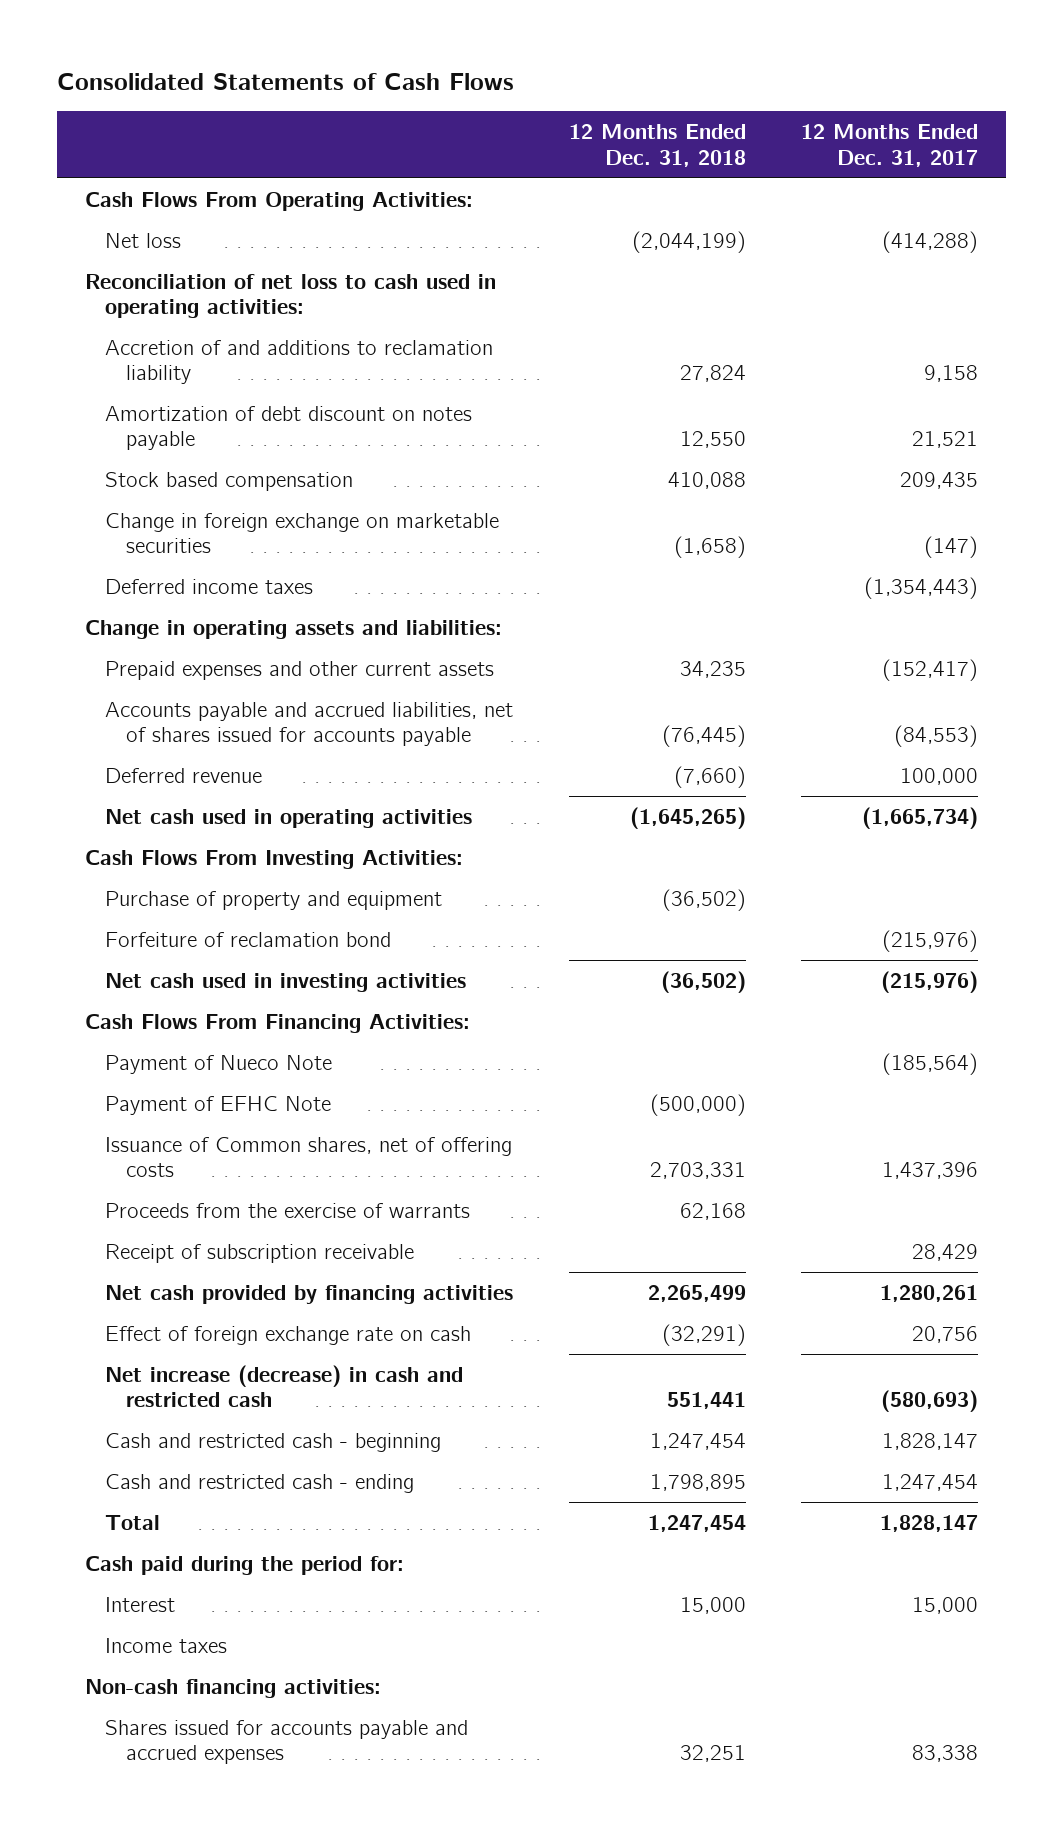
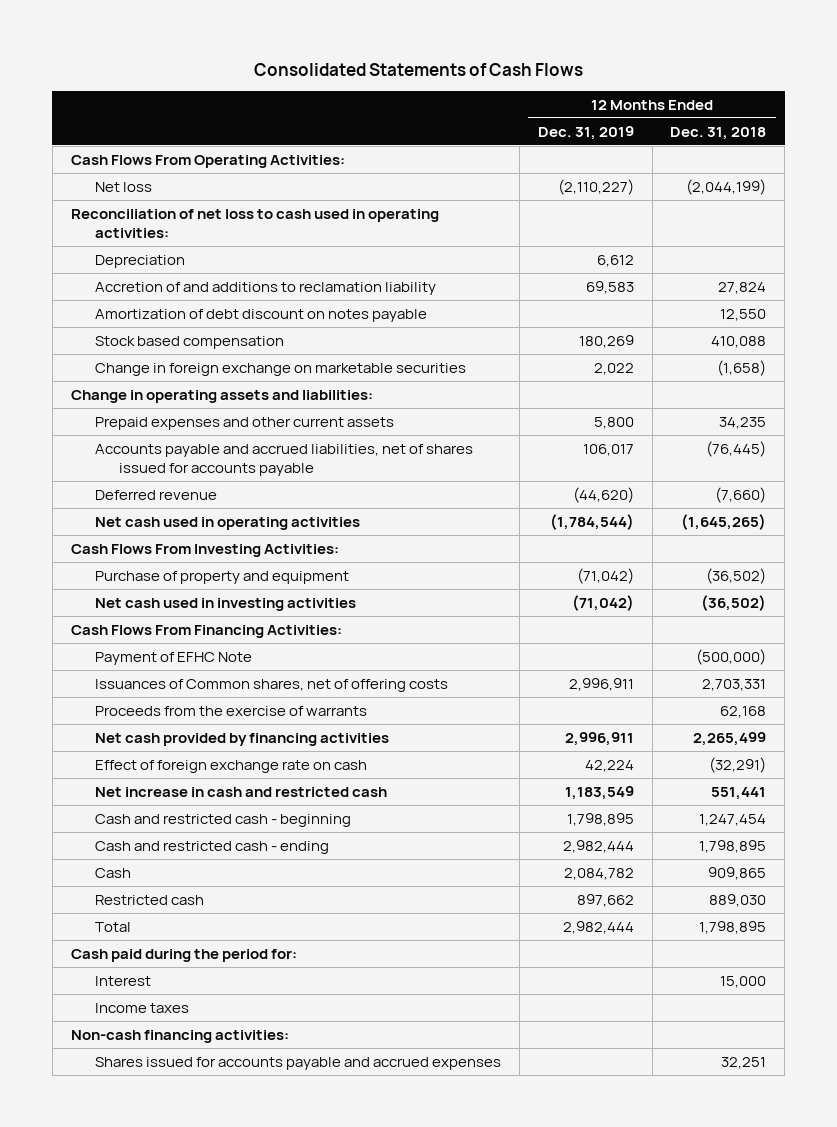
[801,123,979,167] 12 Months Ended Dec. 31, 2017 -> none
none -> [537,125,634,140] Dec. 31, 2019
none -> [94,255,185,269] Depreciation
[105,578,314,594] Deferred income taxes -> none
[105,931,392,947] Forfeiture of reclamation bond -> none
[105,1054,333,1074] Payment of Nueco Note -> none
[105,1136,513,1178] Issuance of Common shares, net of offering costs -> [94,679,448,693] Issuances of Common shares, net of offering costs
[105,1243,415,1263] Receipt of subscription receivable -> none
[105,1364,464,1408] Net increase (decrease) in cash and restricted cash -> [94,787,387,798] Net increase in cash and restricted cash
none -> [94,868,131,879] Cash
none -> [94,895,204,906] Restricted cash
[647,1514,746,1532] 1,247,454 -> [699,921,767,935] 1,798,895

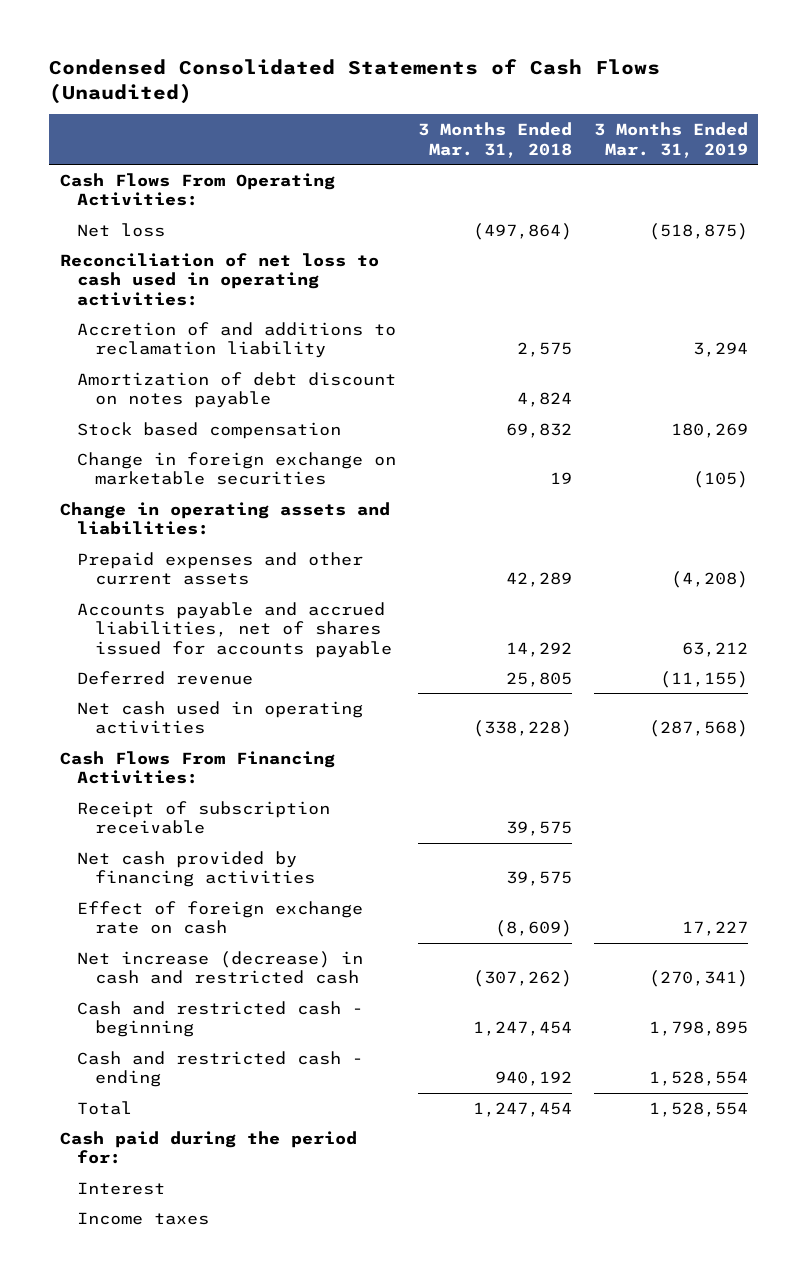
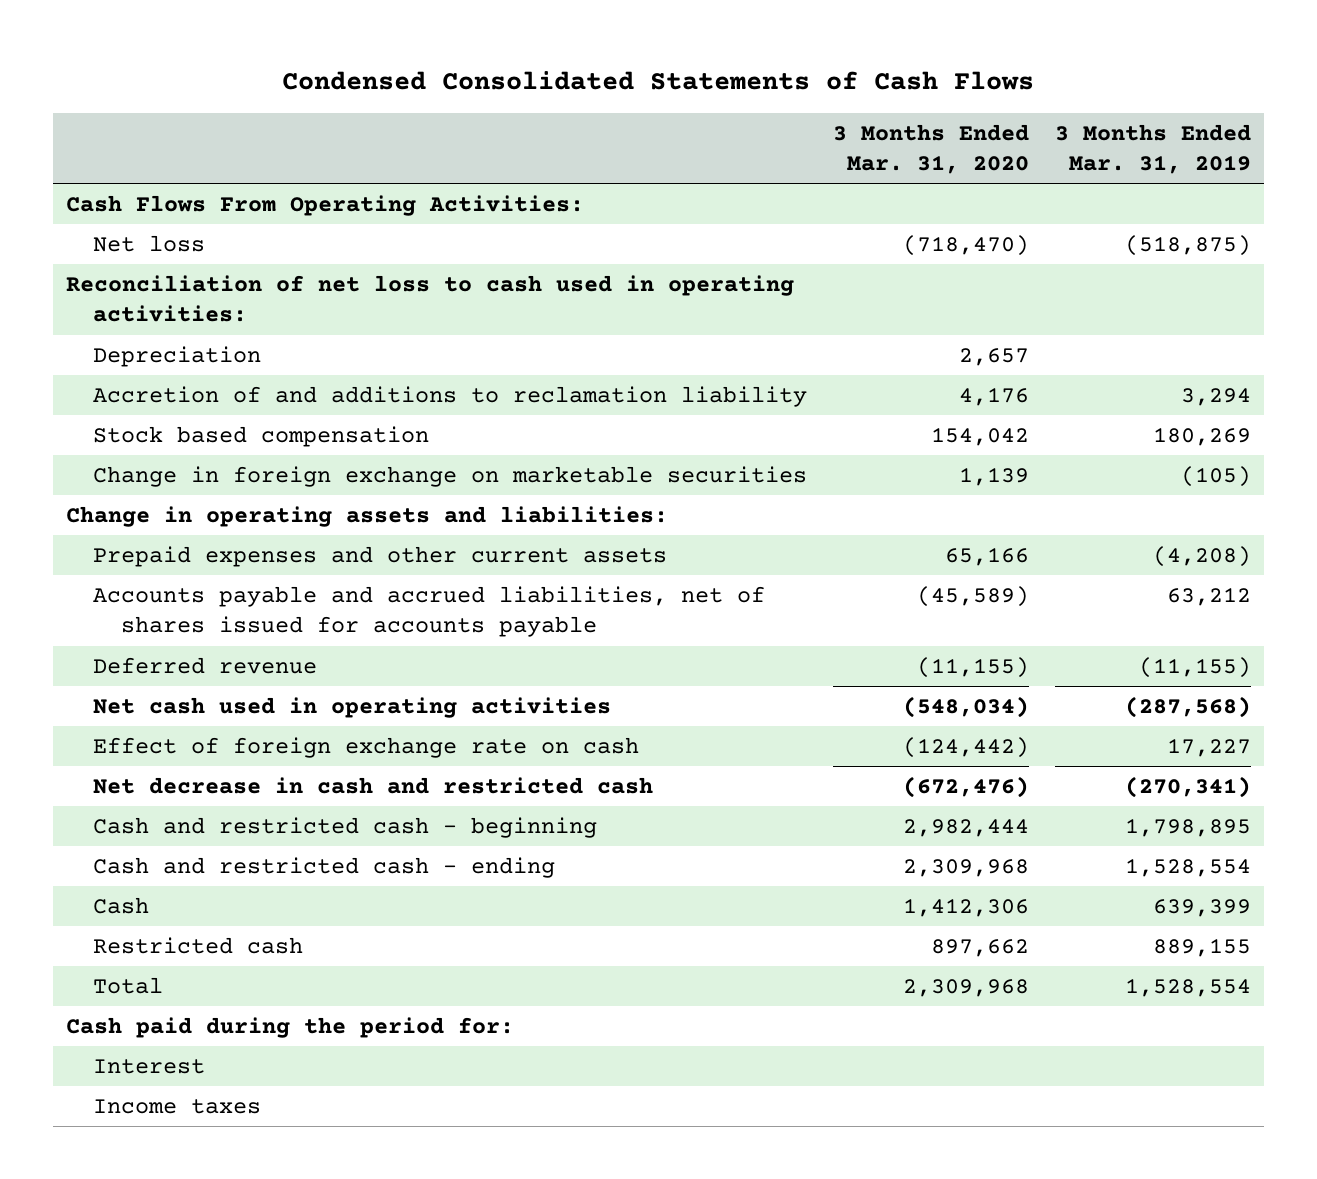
[49,58,661,104] Condensed Consolidated Statements of Cash Flows (Unaudited) -> [282,71,1035,91] Condensed Consolidated Statements of Cash Flows
[418,122,573,158] 3 Months Ended Mar. 31, 2018 -> none
none -> [833,123,1030,175] 3 Months Ended Mar. 31, 2020
none -> [93,345,262,367] Depreciation
[77,371,397,409] Amortization of debt discount on notes payable -> none
[60,750,336,785] Cash Flows From Financing Activities: -> none
[77,800,331,835] Receipt of subscription receivable -> none
[77,850,315,888] Net cash provided by financing activities -> none
[77,950,364,985] Net increase (decrease) in cash and restricted cash -> [93,776,654,794] Net decrease in cash and restricted cash
none -> [93,896,150,914] Cash
none -> [93,936,304,954] Restricted cash

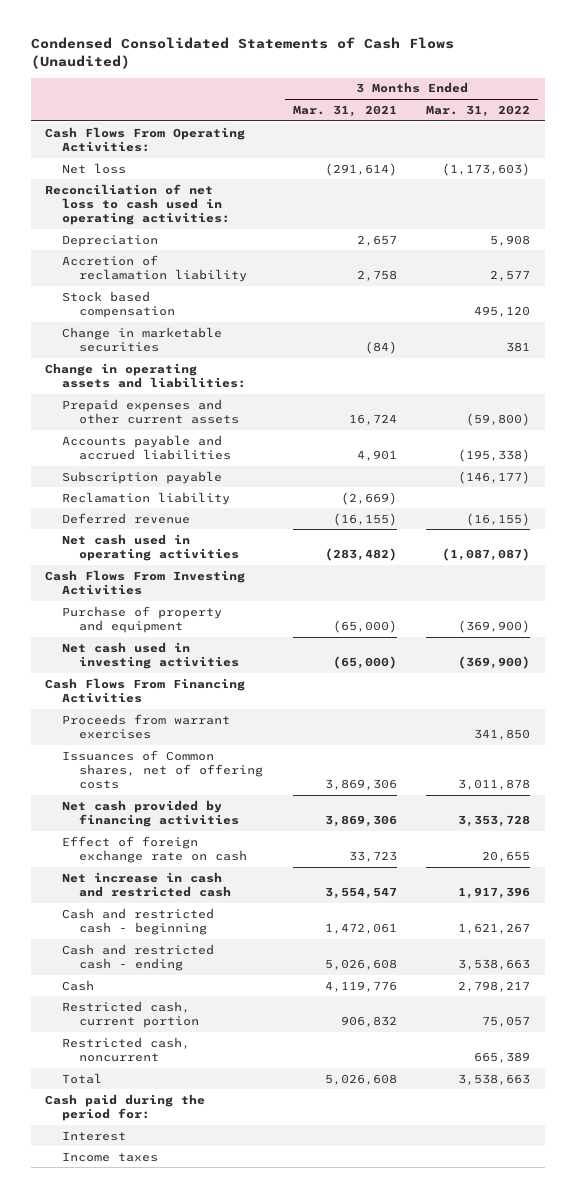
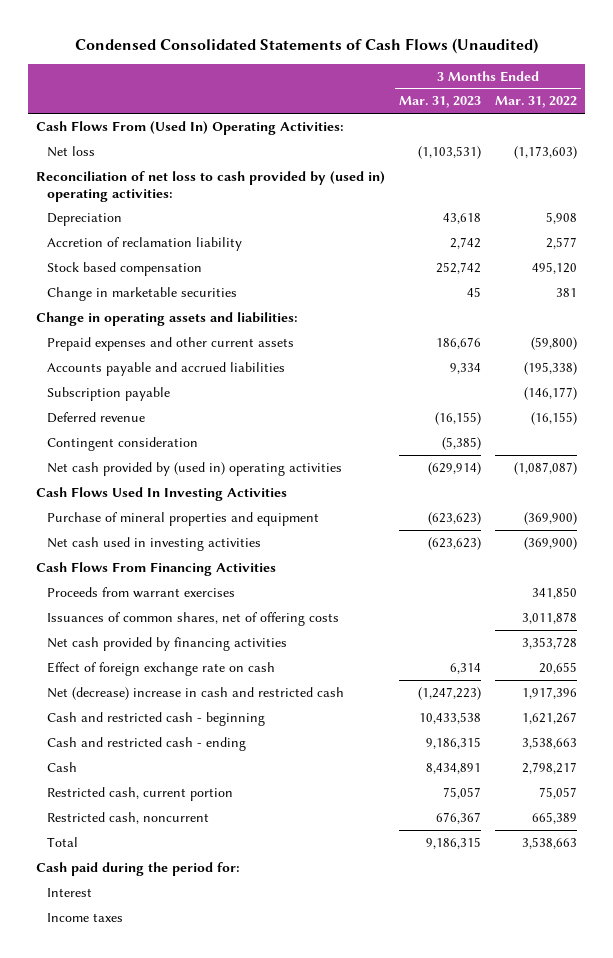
[292,104,397,117] Mar. 31, 2021 -> none
none -> [399,96,482,109] Mar. 31, 2023
[45,126,246,152] Cash Flows From Operating Activities: -> [35,120,344,135] Cash Flows From (Used In) Operating Activities:
[45,183,231,226] Reconciliation of net loss to cash used in operating activities: -> [35,170,385,202] Reconciliation of net loss to cash provided by (used in) operating activities:
[62,491,231,505] Reclamation liability -> none
none -> [47,436,199,451] Contingent consideration
[62,533,240,561] Net cash used in operating activities -> [47,461,343,476] Net cash provided by (used in) operating activities
[45,569,246,595] Cash Flows From Investing Activities -> [35,486,287,501] Cash Flows Used In Investing Activities
[62,605,223,633] Purchase of property and equipment -> [47,511,320,526] Purchase of mineral properties and equipment
[62,749,264,790] Issuances of Common shares, net of offering costs -> [47,611,340,626] Issuances of common shares, net of offering costs
[62,871,232,897] Net increase in cash and restricted cash -> [47,686,345,700] Net (decrease) increase in cash and restricted cash

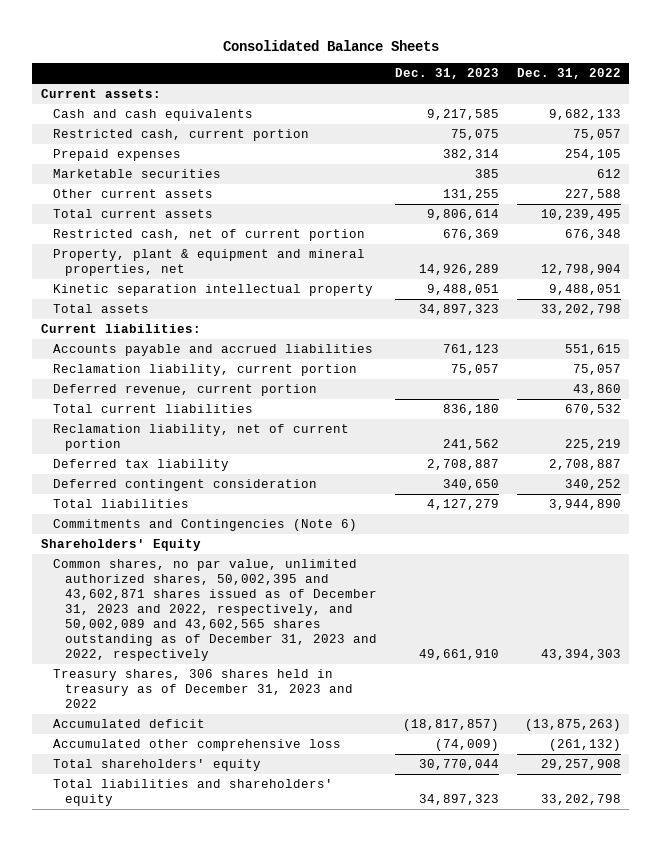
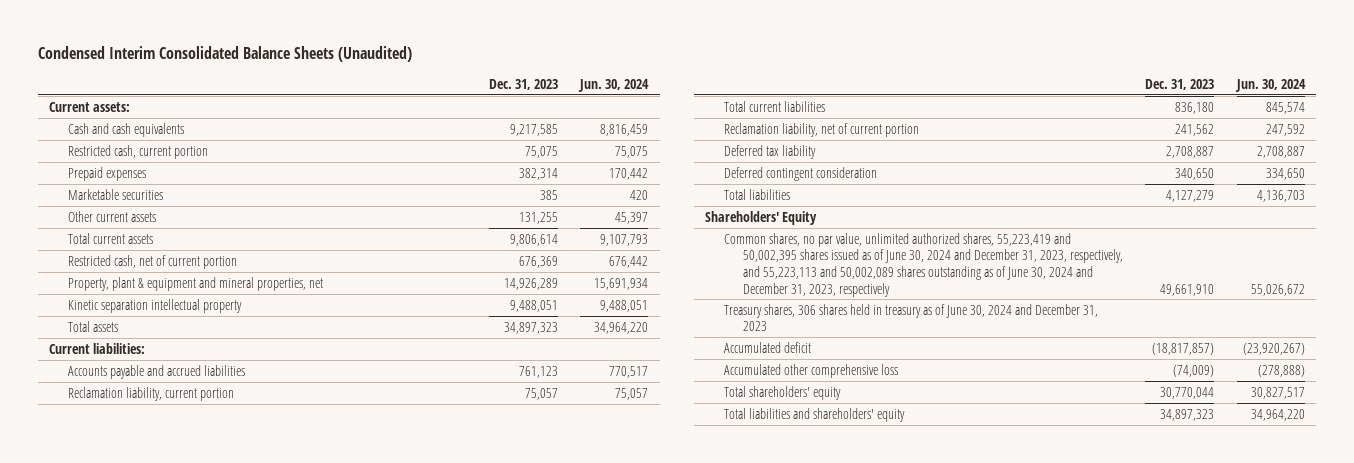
[222,39,439,51] Consolidated Balance Sheets -> [37,46,412,63] Condensed Interim Consolidated Balance Sheets (Unaudited)
[516,68,621,80] Dec. 31, 2022 -> none
none -> [578,78,650,92] Jun. 30, 2024
[53,383,318,396] Deferred revenue, current portion -> none
[53,518,358,531] Commitments and Contingencies (Note 6) -> none
[53,558,378,661] Common shares, no par value, unlimited authorized shares, 50,002,395 and 43,602,871 shares issued as of December 31, 2023 and 2022, respectively, and 50,002,089 and 43,602,565 shares outstanding as of December 31, 2023 and 2022, respectively -> [724,232,1124,297] Common shares, no par value, unlimited authorized shares, 55,223,419 and 50,002,395 shares issued as of June 30, 2024 and December 31, 2023, respectively, and 55,223,113 and 50,002,089 shares outstanding as of June 30, 2024 and December 31, 2023, respectively
[53,668,354,708] Treasury shares, 306 shares held in treasury as of December 31, 2023 and 2022 -> [724,303,1099,332] Treasury shares, 306 shares held in treasury as of June 30, 2024 and December 31, 2023

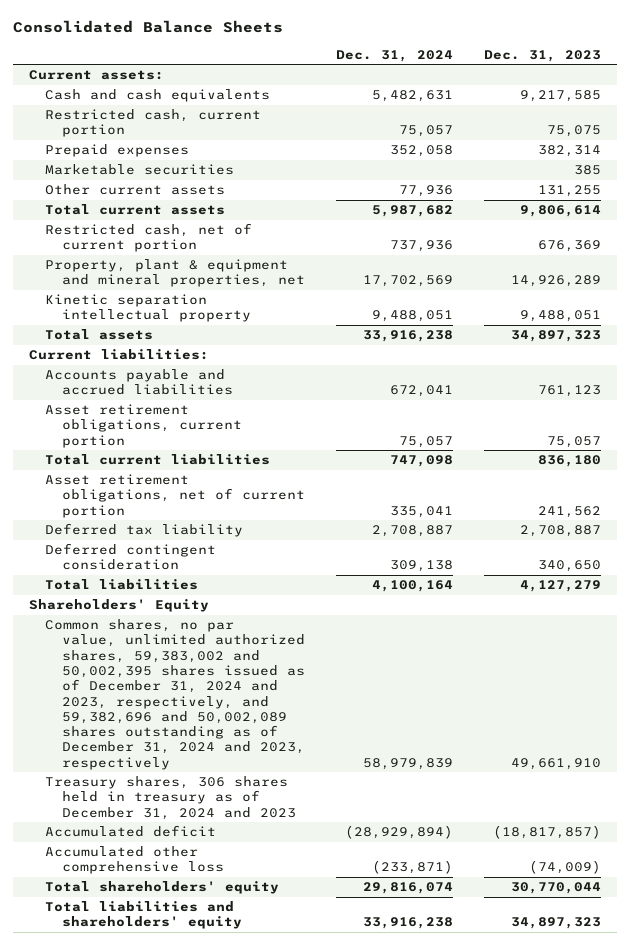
[37,46,412,63] Condensed Interim Consolidated Balance Sheets (Unaudited) -> [13,20,284,34] Consolidated Balance Sheets
[578,78,650,92] Jun. 30, 2024 -> none
none -> [335,49,453,62] Dec. 31, 2024
[67,386,234,401] Reclamation liability, current portion -> [45,404,242,448] Asset retirement obligations, current portion
[724,122,920,137] Reclamation liability, net of current portion -> [45,474,305,518] Asset retirement obligations, net of current portion
[724,232,1124,297] Common shares, no par value, unlimited authorized shares, 55,223,419 and 50,002,395 shares issued as of June 30, 2024 and December 31, 2023, respectively, and 55,223,113 and 50,002,089 shares outstanding as of June 30, 2024 and December 31, 2023, respectively -> [45,619,305,770] Common shares, no par value, unlimited authorized shares, 59,383,002 and 50,002,395 shares issued as of December 31, 2024 and 2023, respectively, and 59,382,696 and 50,002,089 shares outstanding as of December 31, 2024 and 2023, respectively
[724,303,1099,332] Treasury shares, 306 shares held in treasury as of June 30, 2024 and December 31, 2023 -> [45,776,296,820] Treasury shares, 306 shares held in treasury as of December 31, 2024 and 2023

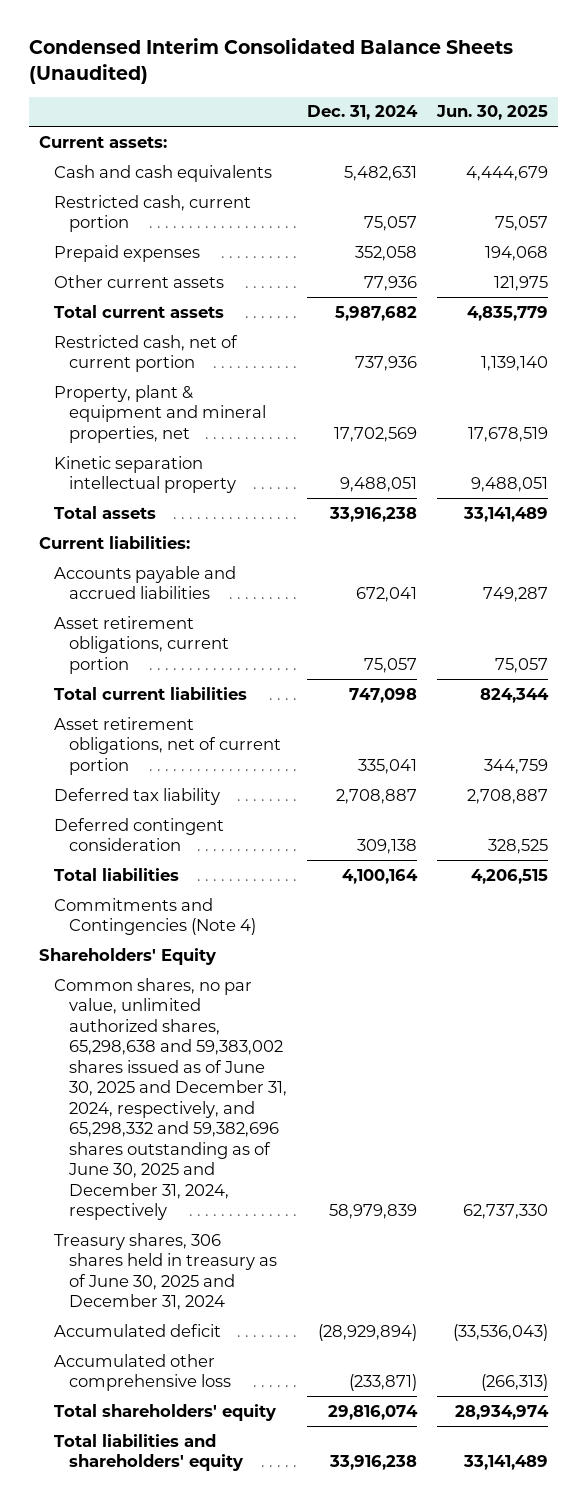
[13,20,284,34] Consolidated Balance Sheets -> [28,38,513,85] Condensed Interim Consolidated Balance Sheets (Unaudited)
[483,49,601,62] Dec. 31, 2023 -> none
none -> [436,105,549,121] Jun. 30, 2025
[45,164,235,176] Marketable securities -> none
none -> [53,897,256,936] Commitments and Contingencies (Note 4)
[45,619,305,770] Common shares, no par value, unlimited authorized shares, 59,383,002 and 50,002,395 shares issued as of December 31, 2024 and 2023, respectively, and 59,382,696 and 50,002,089 shares outstanding as of December 31, 2024 and 2023, respectively -> [53,977,287,1221] Common shares, no par value, unlimited authorized shares, 65,298,638 and 59,383,002 shares issued as of June 30, 2025 and December 31, 2024, respectively, and 65,298,332 and 59,382,696 shares outstanding as of June 30, 2025 and December 31, 2024, respectively
[45,776,296,820] Treasury shares, 306 shares held in treasury as of December 31, 2024 and 2023 -> [53,1232,277,1311] Treasury shares, 306 shares held in treasury as of June 30, 2025 and December 31, 2024

